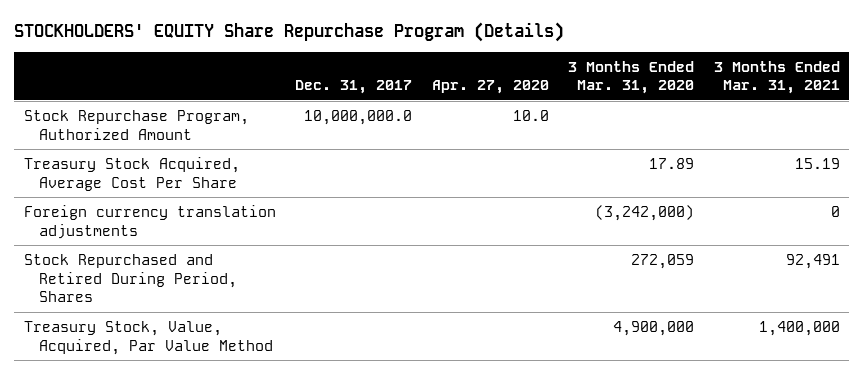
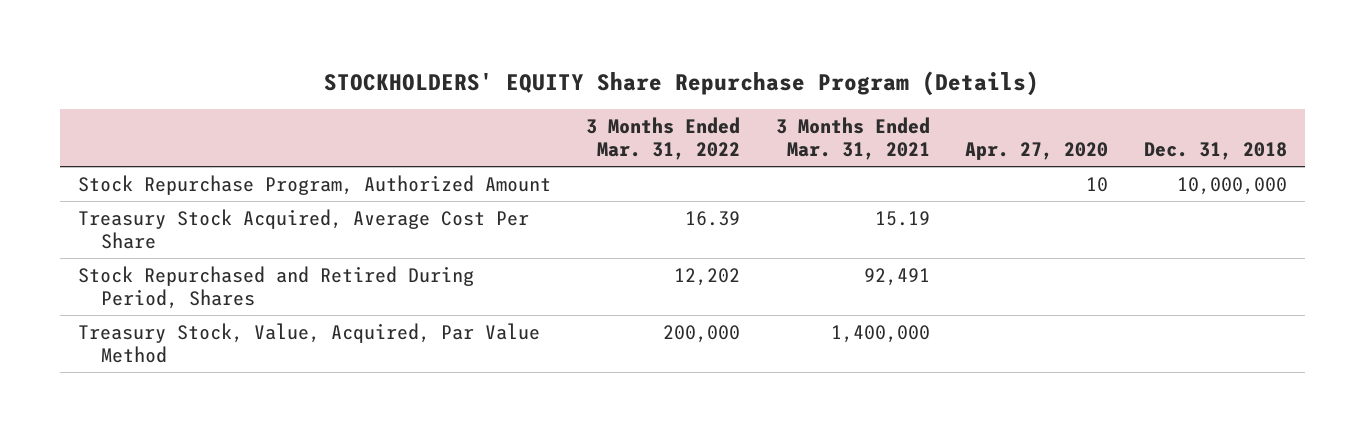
[295,80,413,95] Dec. 31, 2017 -> none
[568,60,695,95] 3 Months Ended Mar. 31, 2020 -> none
none -> [586,117,741,160] 3 Months Ended Mar. 31, 2022
none -> [1143,141,1287,160] Dec. 31, 2018
[512,109,549,121] 10.0 -> [1086,176,1109,192] 10
[23,204,276,239] Foreign currency translation adjustments -> none

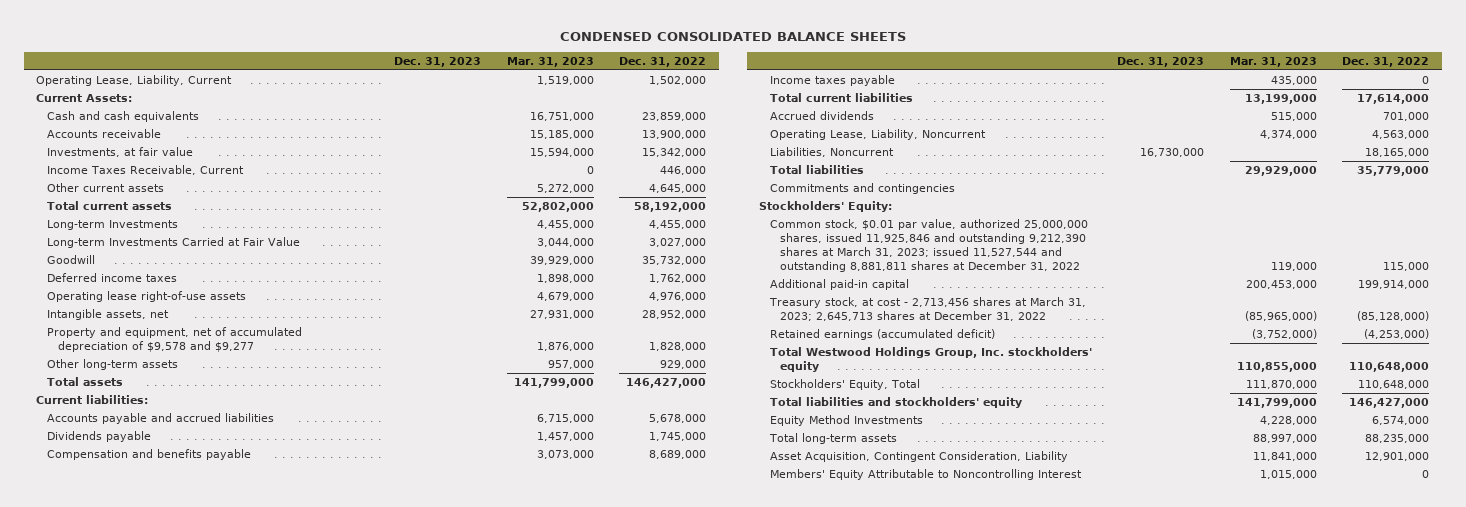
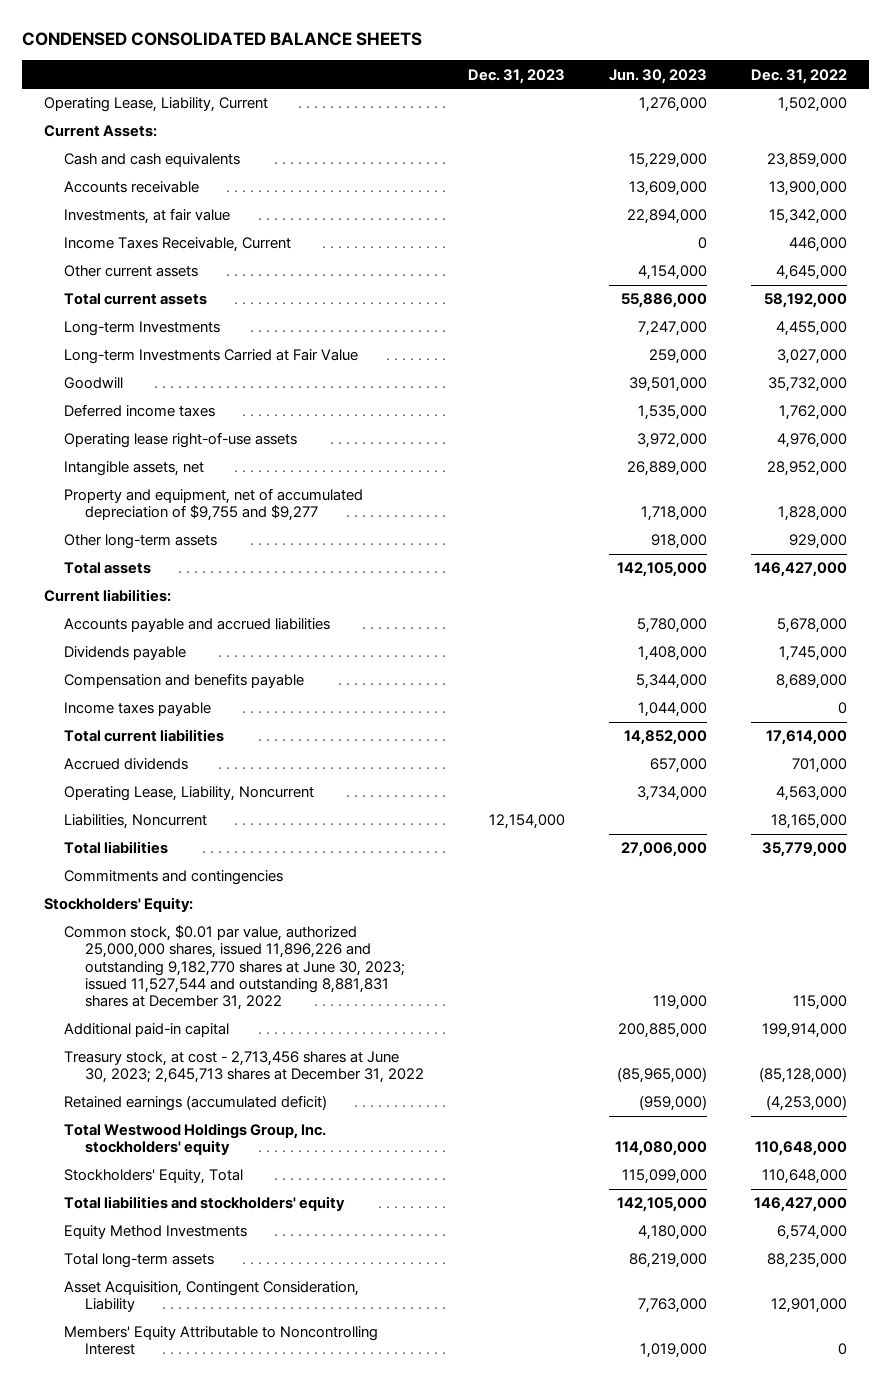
[506,56,594,67] Mar. 31, 2023 -> none
none -> [609,68,708,84] Jun. 30, 2023
[46,327,302,353] Property and equipment, net of accumulated depreciation of $9,578 and $9,277 -> [64,488,364,522] Property and equipment, net of accumulated depreciation of $9,755 and $9,277
[1140,148,1205,158] 16,730,000 -> [488,814,565,830] 12,154,000
[769,219,1088,273] Common stock, $0.01 par value, authorized 25,000,000 shares, issued 11,925,846 and outstanding 9,212,390 shares at March 31, 2023; issued 11,527,544 and outstanding 8,881,811 shares at December 31, 2022 -> [64,925,405,1011] Common stock, $0.01 par value, authorized 25,000,000 shares, issued 11,896,226 and outstanding 9,182,770 shares at June 30, 2023; issued 11,527,544 and outstanding 8,881,831 shares at December 31, 2022
[768,297,1086,322] Treasury stock, at cost - 2,713,456 shares at March 31, 2023; 2,645,713 shares at December 31, 2022 -> [64,1051,424,1084] Treasury stock, at cost - 2,713,456 shares at June 30, 2023; 2,645,713 shares at December 31, 2022

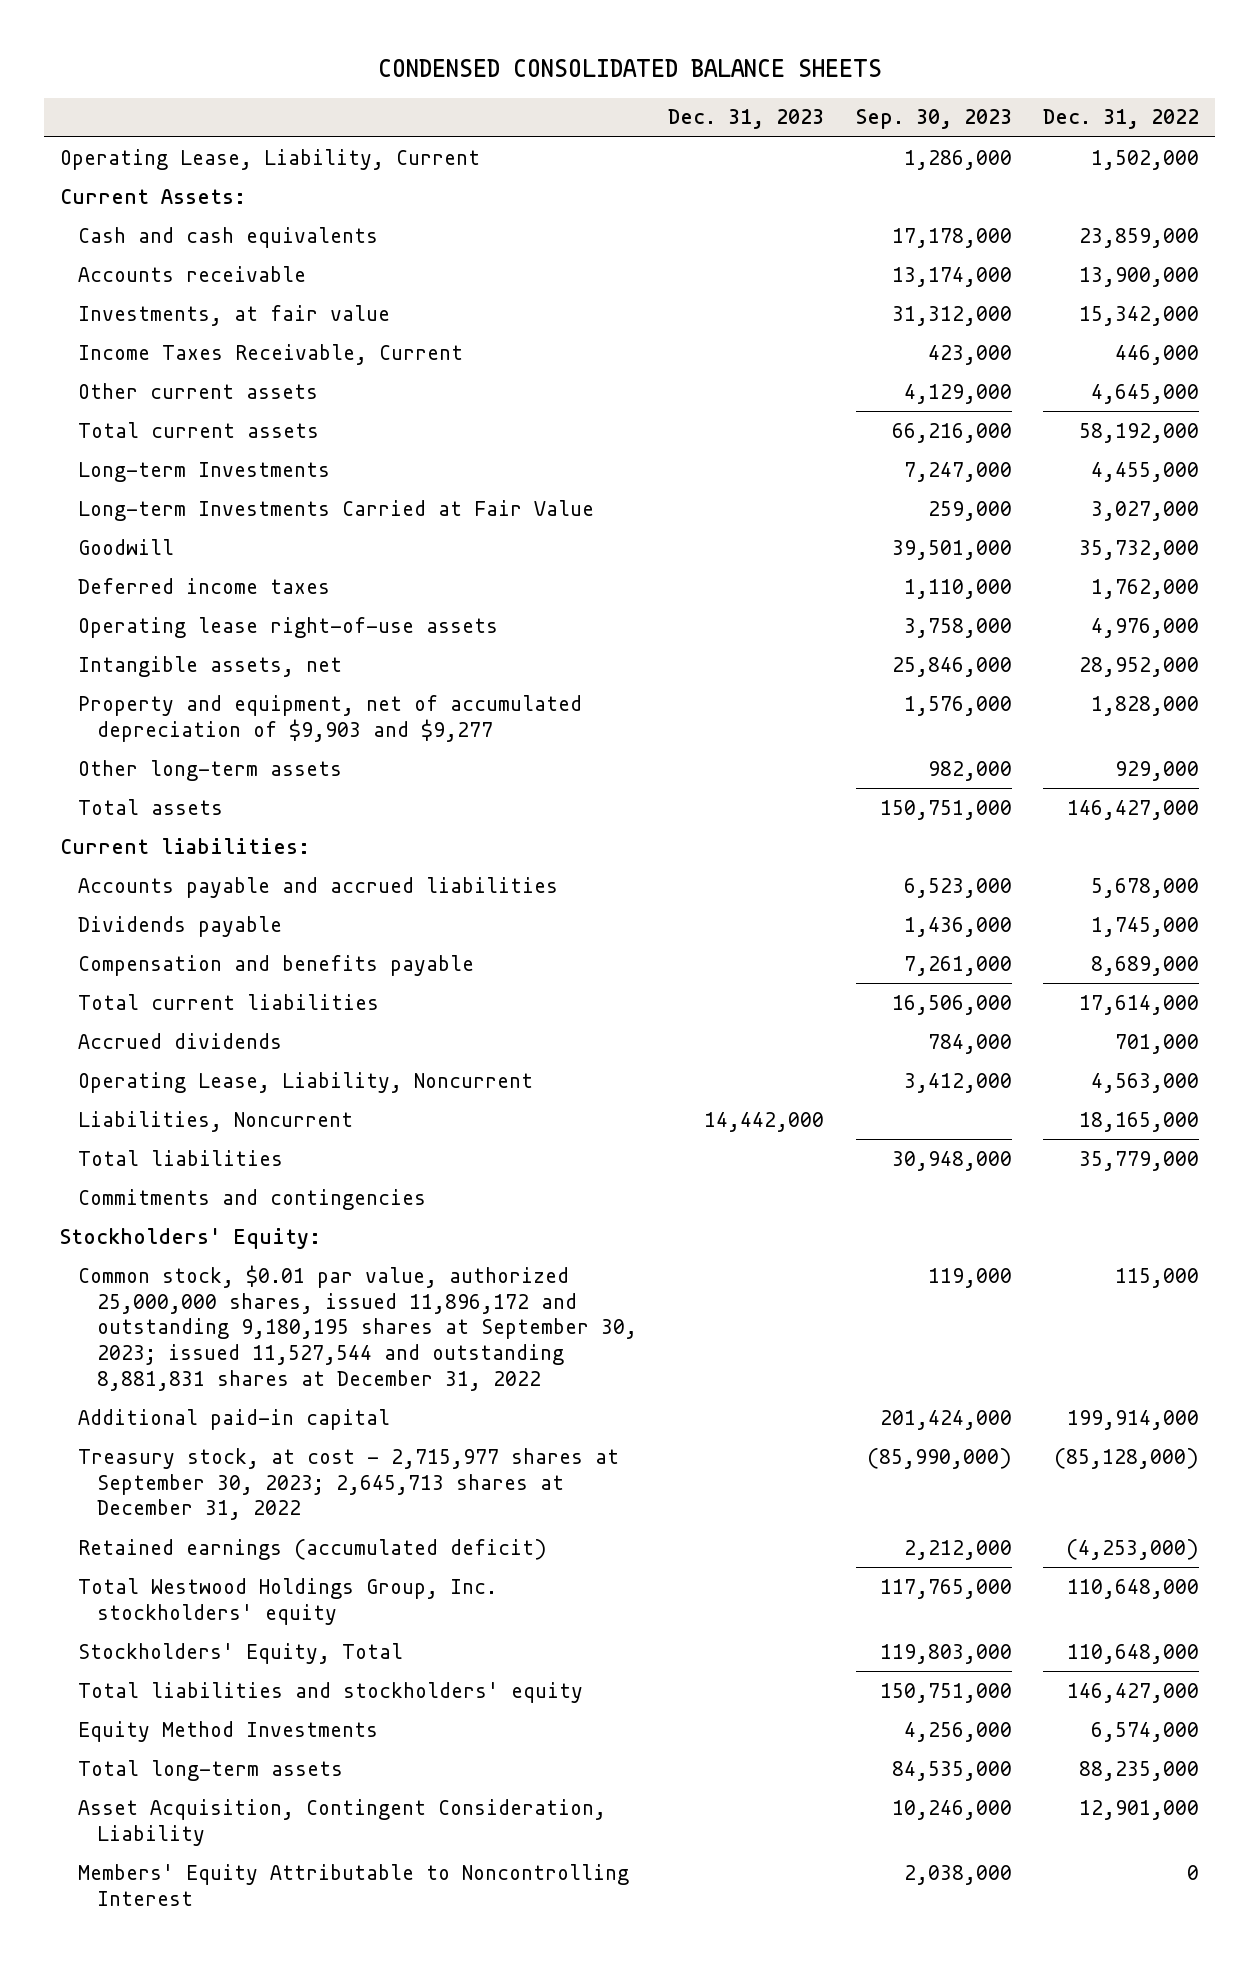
[609,68,708,84] Jun. 30, 2023 -> none
none -> [855,109,1012,130] Sep. 30, 2023
[64,488,364,522] Property and equipment, net of accumulated depreciation of $9,755 and $9,277 -> [78,694,583,742] Property and equipment, net of accumulated depreciation of $9,903 and $9,277
[64,702,212,717] Income taxes payable -> none
[488,814,565,830] 12,154,000 -> [704,1111,825,1132] 14,442,000
[64,925,405,1011] Common stock, $0.01 par value, authorized 25,000,000 shares, issued 11,896,226 and outstanding 9,182,770 shares at June 30, 2023; issued 11,527,544 and outstanding 8,881,831 shares at December 31, 2022 -> [78,1264,637,1392] Common stock, $0.01 par value, authorized 25,000,000 shares, issued 11,896,172 and outstanding 9,180,195 shares at September 30, 2023; issued 11,527,544 and outstanding 8,881,831 shares at December 31, 2022
[64,1051,424,1084] Treasury stock, at cost - 2,713,456 shares at June 30, 2023; 2,645,713 shares at December 31, 2022 -> [78,1447,620,1521] Treasury stock, at cost - 2,715,977 shares at September 30, 2023; 2,645,713 shares at December 31, 2022

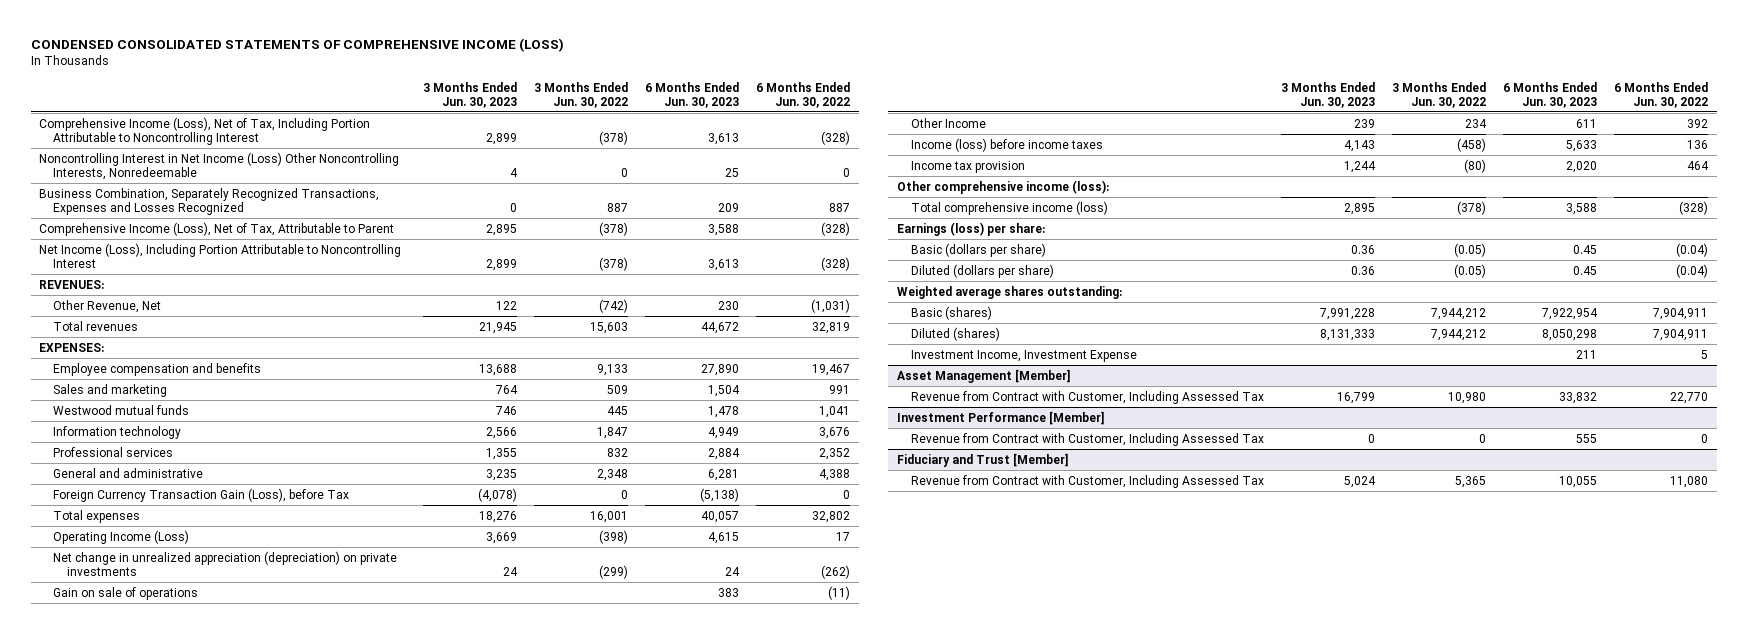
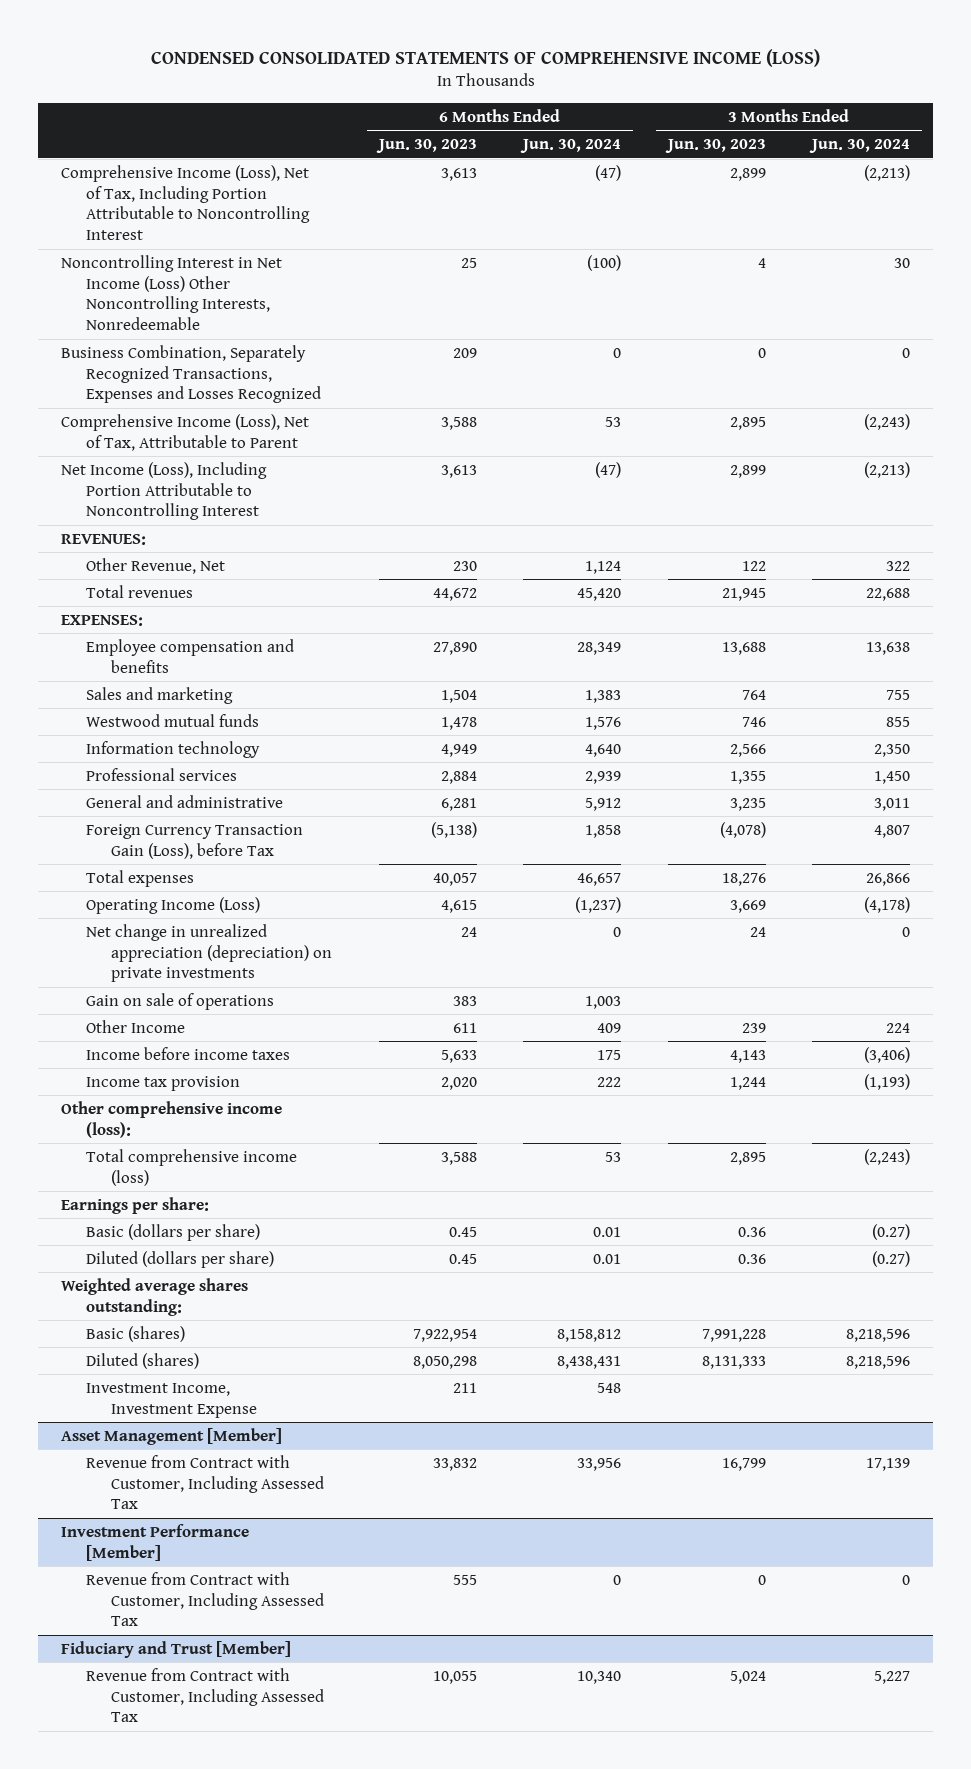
[534,81,629,108] 3 Months Ended Jun. 30, 2022 -> none
[756,81,851,108] 6 Months Ended Jun. 30, 2022 -> none
none -> [520,139,622,154] Jun. 30, 2024
none -> [809,139,911,154] Jun. 30, 2024
[910,137,1103,152] Income (loss) before income taxes -> [86,1046,291,1060] Income before income taxes
[896,221,1045,236] Earnings (loss) per share: -> [61,1196,210,1214] Earnings per share:

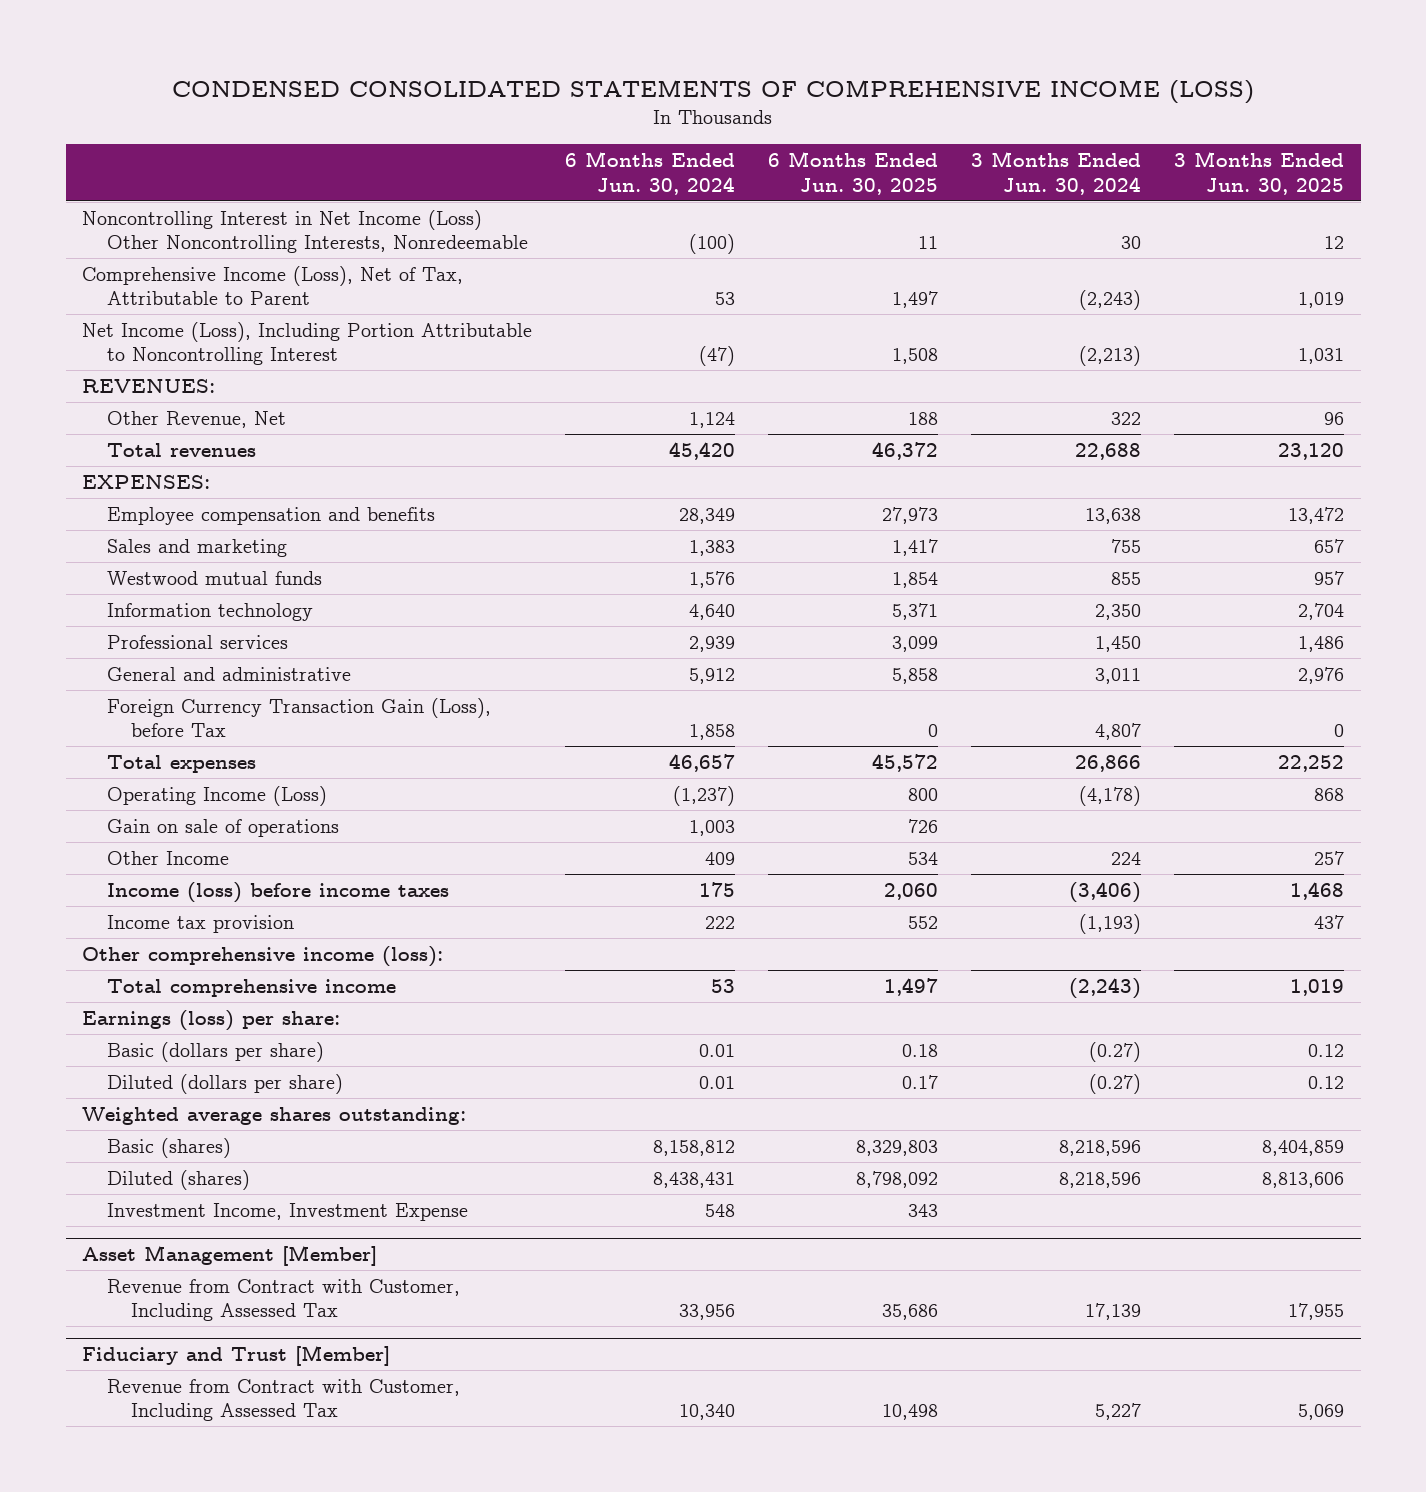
[375,139,477,154] Jun. 30, 2023 -> none
[664,139,766,154] Jun. 30, 2023 -> none
none -> [768,151,939,195] 6 Months Ended Jun. 30, 2025
none -> [1174,151,1345,195] 3 Months Ended Jun. 30, 2025
[61,164,311,240] Comprehensive Income (Loss), Net of Tax, Including Portion Attributable to Noncontrolling Interest -> none
[61,344,322,404] Business Combination, Separately Recognized Transactions, Expenses and Losses Recognized -> none
[86,923,333,983] Net change in unrealized appreciation (depreciation) on private investments -> none
[86,1046,291,1060] Income before income taxes -> [106,881,449,903] Income (loss) before income taxes
[86,1148,298,1186] Total comprehensive income (loss) -> [106,978,396,997] Total comprehensive income
[61,1196,210,1214] Earnings per share: -> [82,1009,341,1031] Earnings (loss) per share:
[61,1523,250,1561] Investment Performance [Member] -> none
[86,1571,325,1627] Revenue from Contract with Customer, Including Assessed Tax -> none

